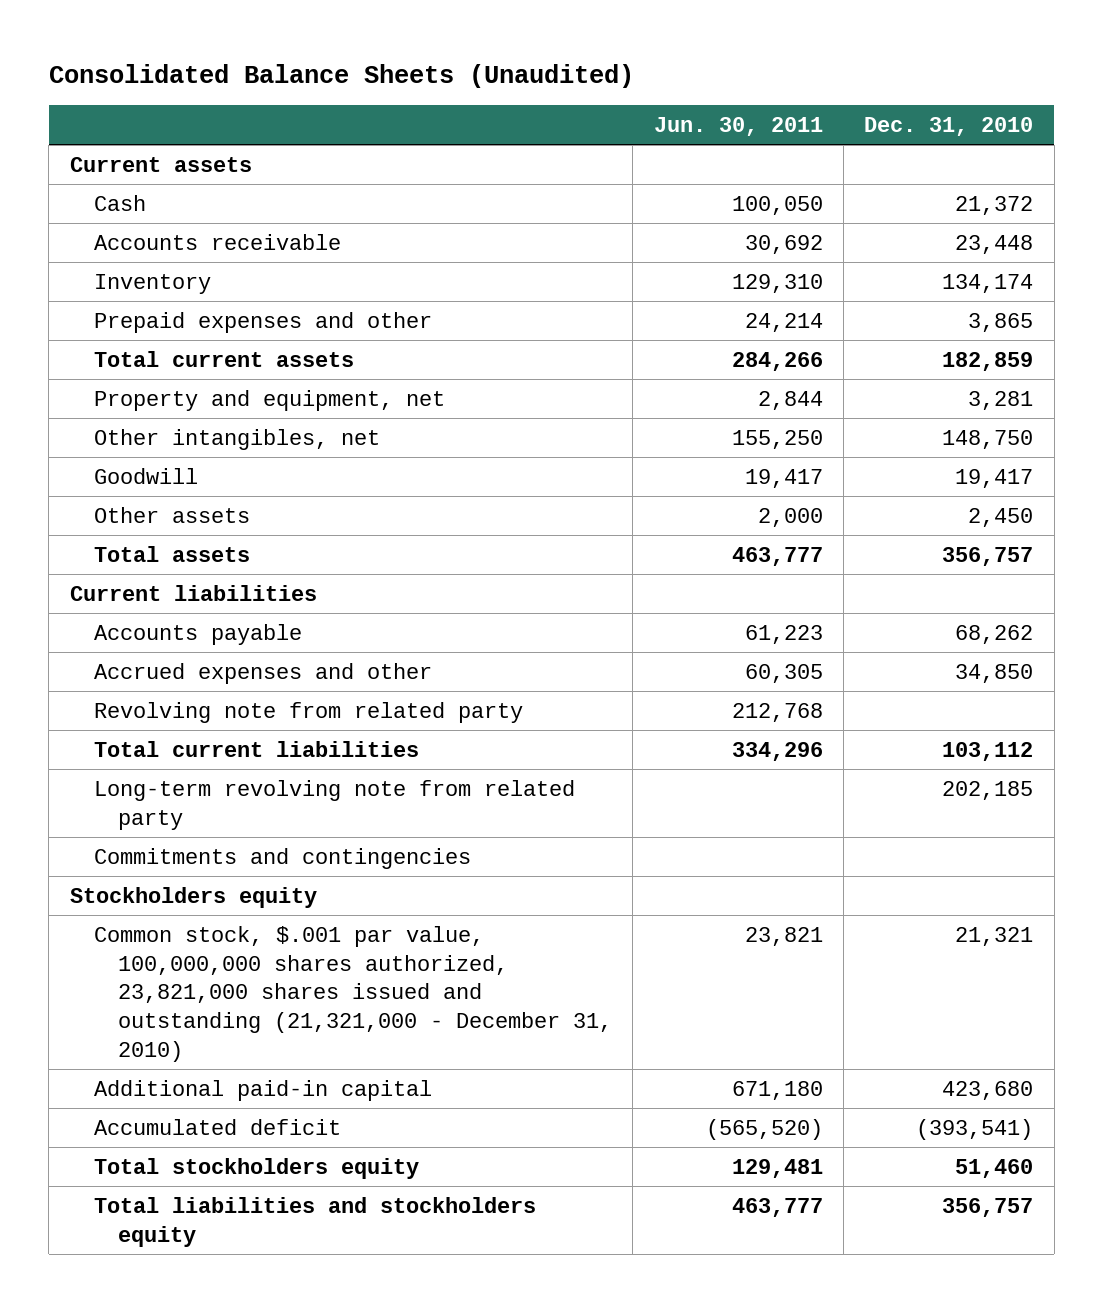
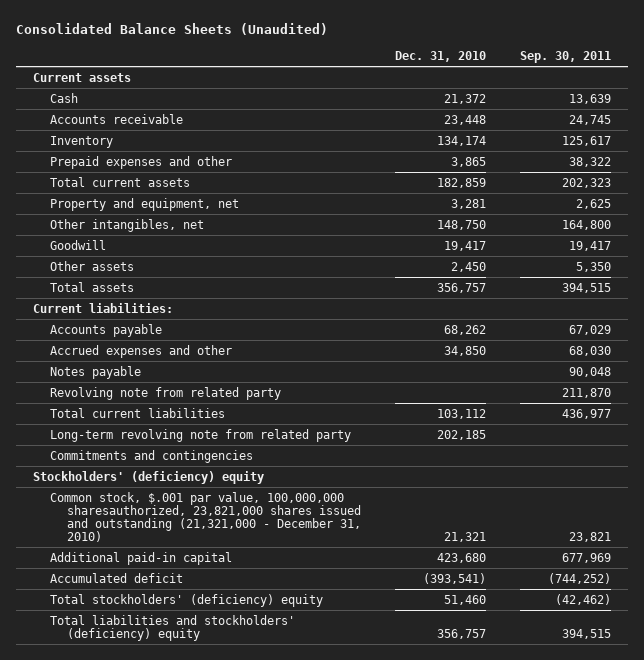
[653,117,823,137] Jun. 30, 2011 -> none
none -> [519,50,611,63] Sep. 30, 2011
[69,584,317,601] Current liabilities -> [33,302,174,313] Current liabilities:
none -> [50,365,142,379] Notes payable
[69,886,317,908] Stockholders equity -> [33,470,265,484] Stockholders' (deficiency) equity
[93,925,613,1062] Common stock, $.001 par value, 100,000,000 shares authorized, 23,821,000 shares issued and outstanding (21,321,000 - December 31, 2010) -> [50,491,362,543] Common stock, $.001 par value, 100,000,000 sharesauthorized, 23,821,000 shares issued and outstanding (21,321,000 - December 31, 2010)
[93,1157,419,1179] Total stockholders equity -> [50,593,324,607] Total stockholders' (deficiency) equity
[93,1196,536,1247] Total liabilities and stockholders equity -> [50,614,296,641] Total liabilities and stockholders' (deficiency) equity

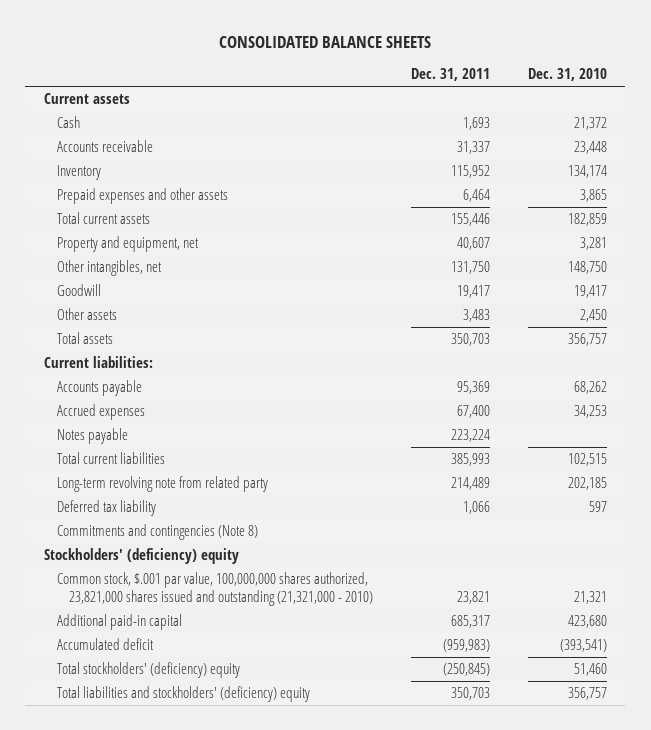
[16,22,329,35] Consolidated Balance Sheets (Unaudited) -> [219,35,432,48] CONSOLIDATED BALANCE SHEETS
[519,50,611,63] Sep. 30, 2011 -> none
none -> [411,68,491,82] Dec. 31, 2011
[50,155,233,169] Prepaid expenses and other -> [56,187,228,204] Prepaid expenses and other assets
[50,344,233,358] Accrued expenses and other -> [56,403,145,420] Accrued expenses
[443,345,486,356] 34,850 -> [573,404,607,418] 34,253
[50,386,282,400] Revolving note from related party -> none
[436,408,486,419] 103,112 -> [567,452,607,466] 102,515
none -> [56,499,156,516] Deferred tax liability
[50,449,254,463] Commitments and contingencies -> [56,523,258,540] Commitments and contingencies (Note 8)
[50,491,362,543] Common stock, $.001 par value, 100,000,000 sharesauthorized, 23,821,000 shares issued and outstanding (21,321,000 - December 31, 2010) -> [56,571,374,606] Common stock, $.001 par value, 100,000,000 shares authorized, 23,821,000 shares issued and outstanding (21,321,000 - 2010)

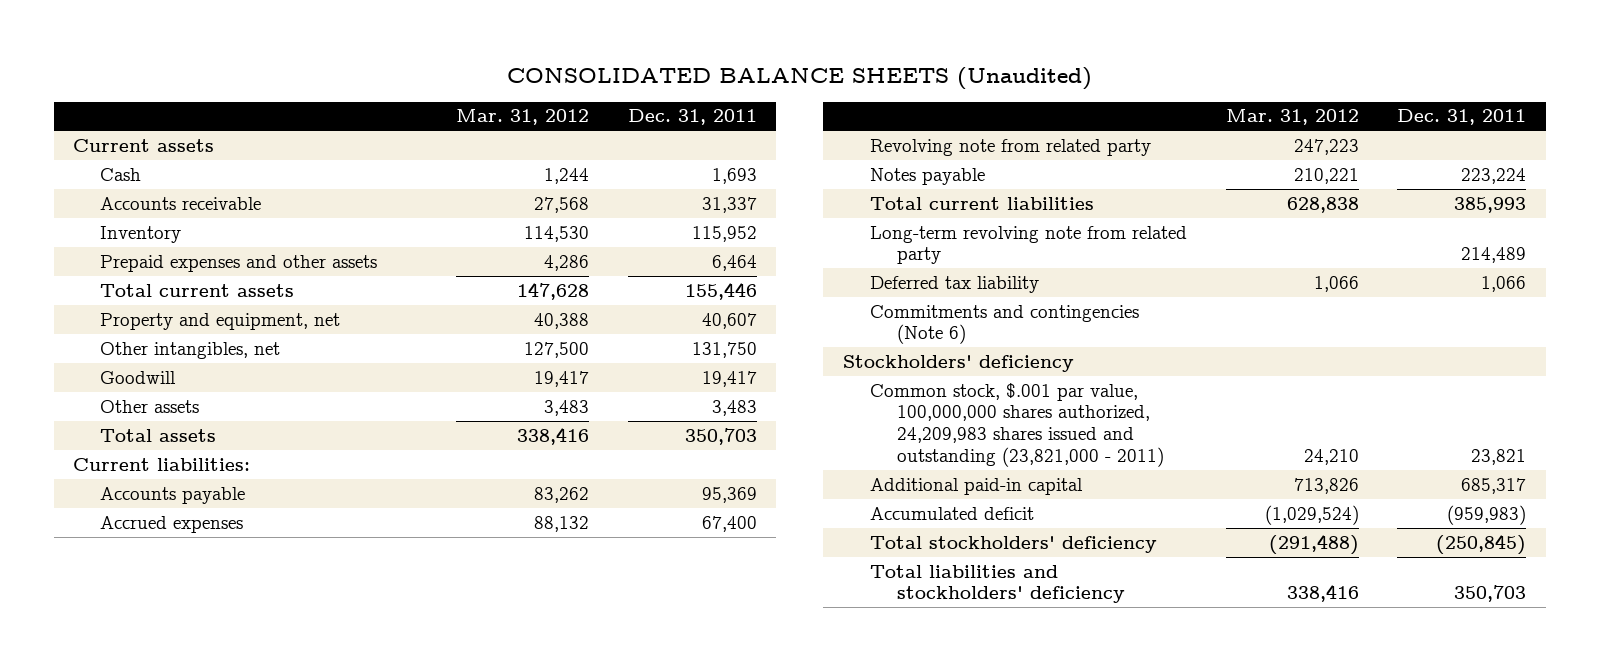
[219,35,432,48] CONSOLIDATED BALANCE SHEETS -> [506,66,1092,90] CONSOLIDATED BALANCE SHEETS (Unaudited)
[527,68,607,82] Dec. 31, 2010 -> none
none -> [456,109,590,126] Mar. 31, 2012
none -> [869,138,1151,156] Revolving note from related party
[56,523,258,540] Commitments and contingencies (Note 8) -> [869,304,1139,345] Commitments and contingencies (Note 6)
[44,547,240,564] Stockholders' (deficiency) equity -> [842,354,1074,372] Stockholders' deficiency
[56,571,374,606] Common stock, $.001 par value, 100,000,000 shares authorized, 23,821,000 shares issued and outstanding (21,321,000 - 2010) -> [869,382,1164,467] Common stock, $.001 par value, 100,000,000 shares authorized, 24,209,983 shares issued and outstanding (23,821,000 - 2011)
[56,661,240,678] Total stockholders' (deficiency) equity -> [869,535,1157,553] Total stockholders' deficiency
[56,685,310,702] Total liabilities and stockholders' (deficiency) equity -> [869,564,1125,604] Total liabilities and stockholders' deficiency

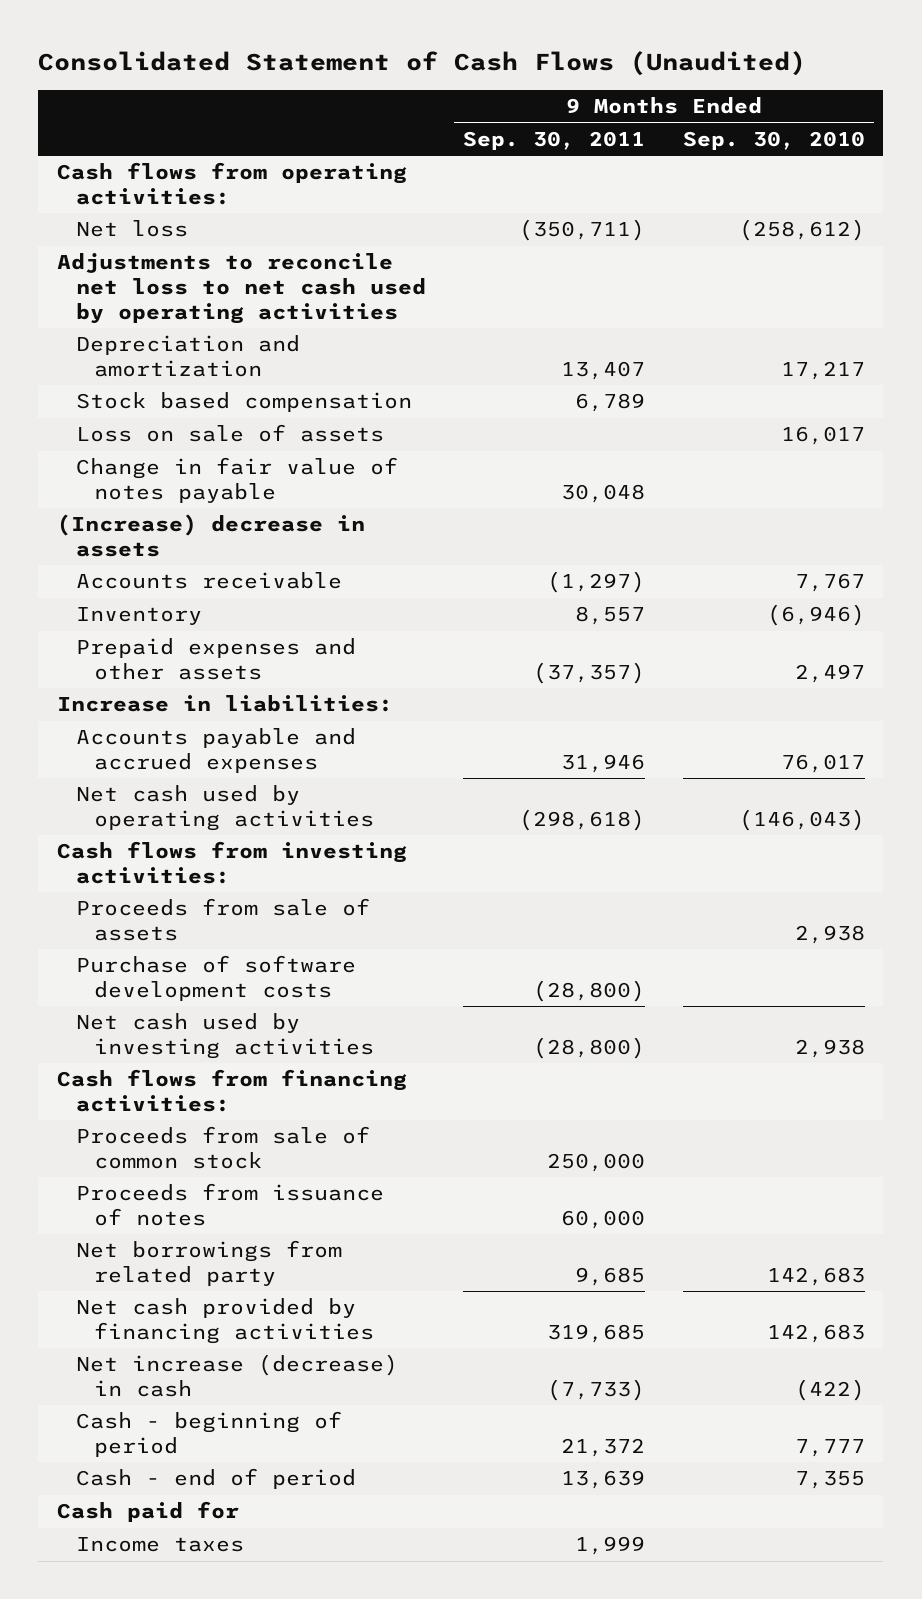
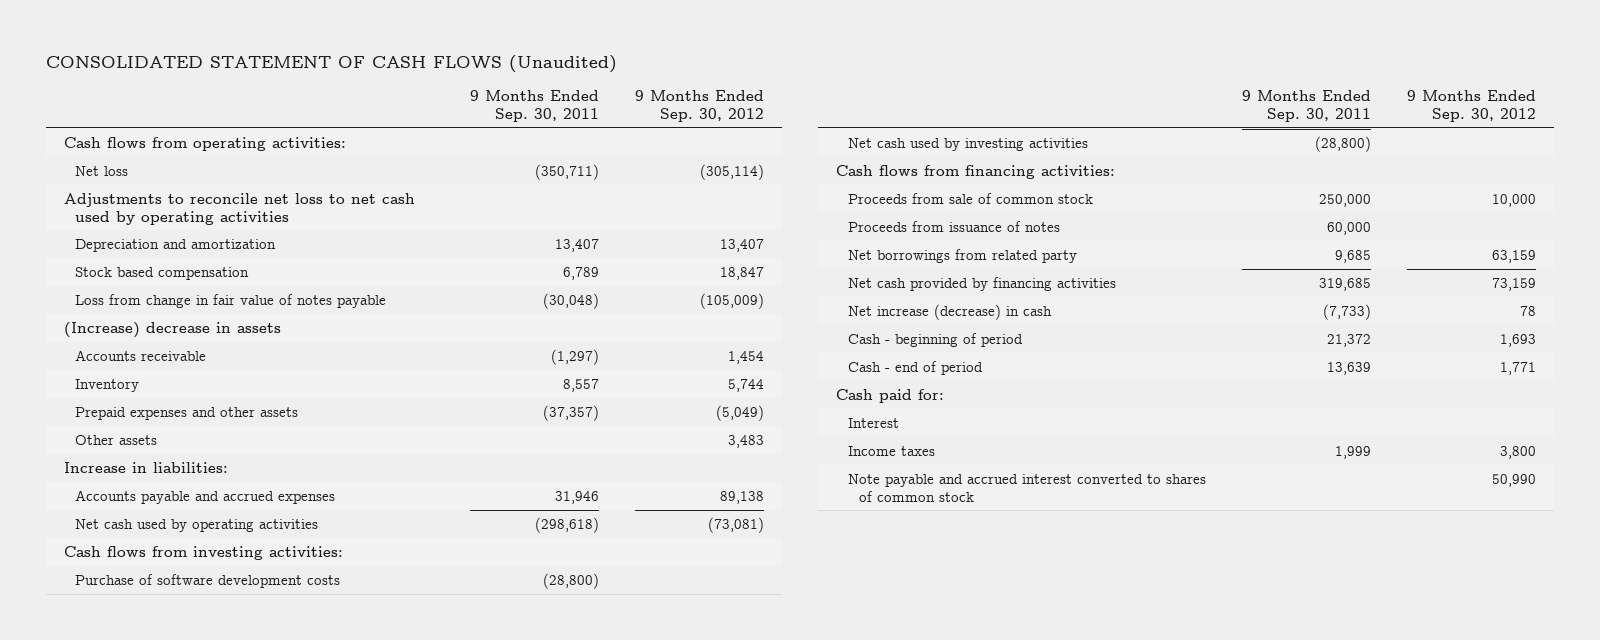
[38,50,807,76] Consolidated Statement of Cash Flows (Unaudited) -> [45,54,617,73] CONSOLIDATED STATEMENT OF CASH FLOWS (Unaudited)
[682,130,865,150] Sep. 30, 2010 -> none
none -> [634,89,764,122] 9 Months Ended Sep. 30, 2012
[75,424,384,443] Loss on sale of assets -> none
[75,457,398,503] Change in fair value of notes payable -> [75,293,387,308] Loss from change in fair value of notes payable
[561,483,646,503] 30,048 -> [542,292,599,309] (30,048)
none -> [75,434,158,445] Other assets
[75,898,370,941] Proceeds from sale of assets -> none
[57,1501,240,1523] Cash paid for -> [835,388,944,403] Cash paid for:
none -> [847,417,899,428] Interest
none -> [847,473,1206,502] Note payable and accrued interest converted to shares of common stock

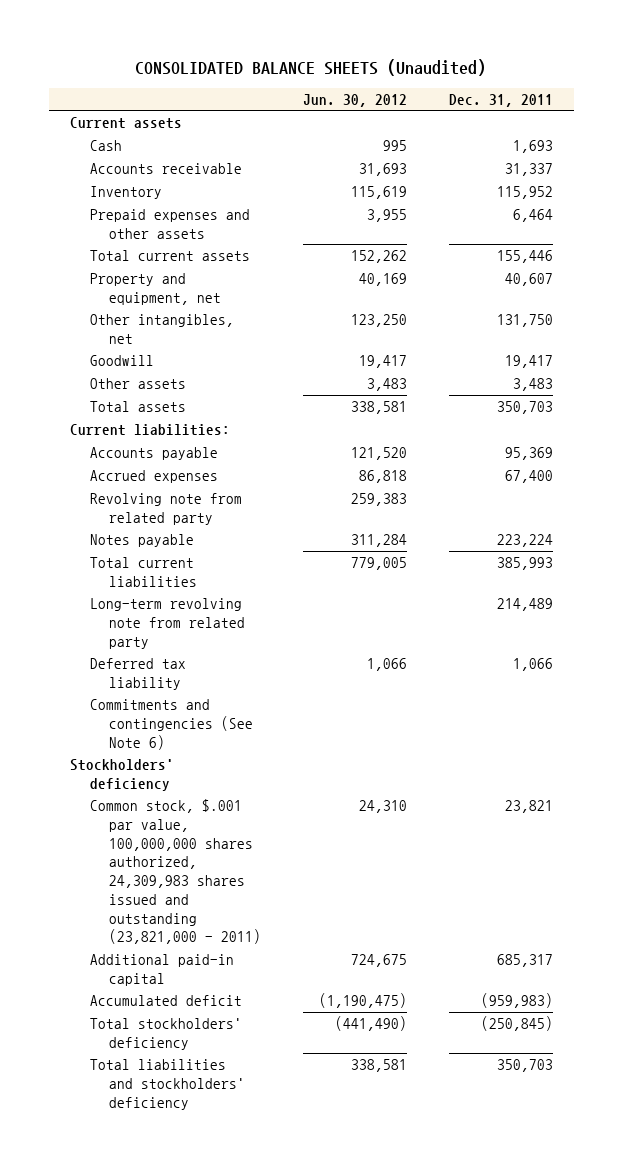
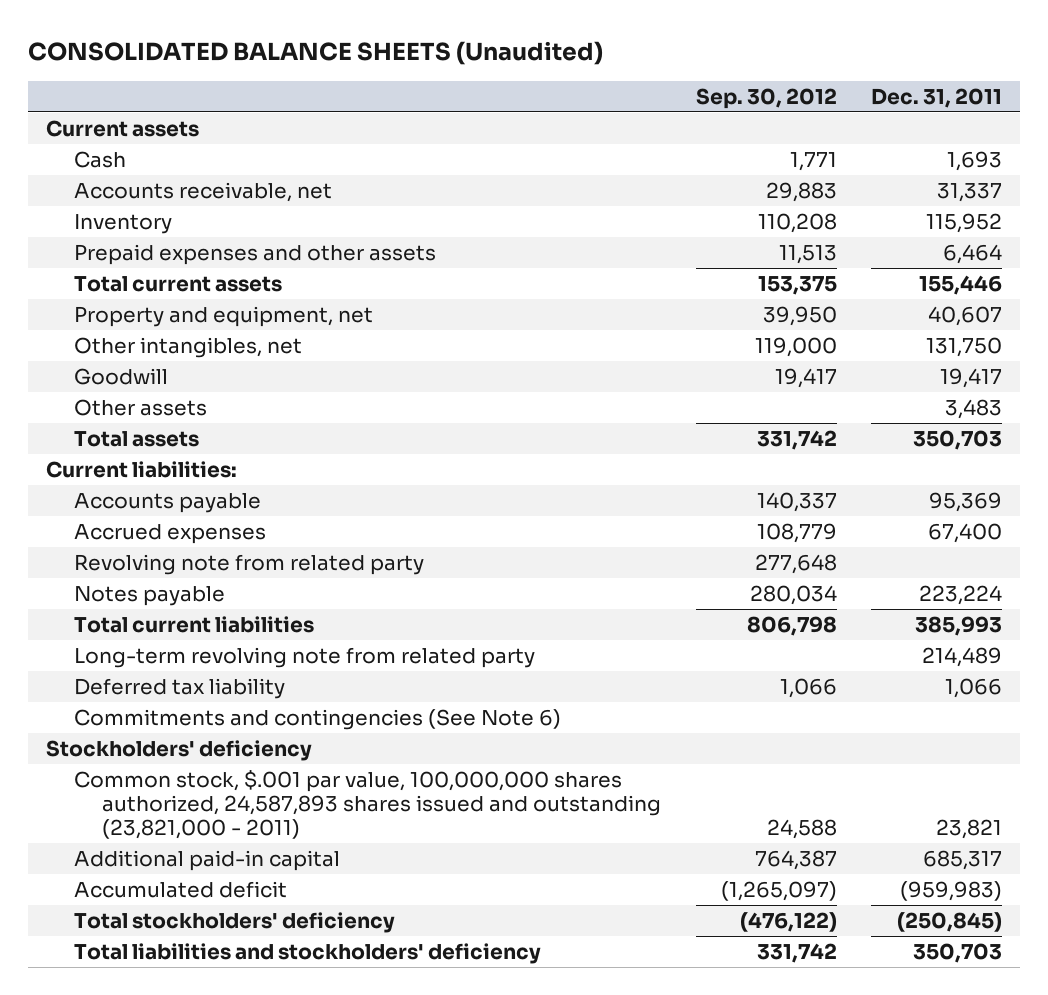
[302,93,407,107] Jun. 30, 2012 -> none
none -> [695,87,837,109] Sep. 30, 2012
[89,163,242,175] Accounts receivable -> [73,181,332,202] Accounts receivable, net
[89,799,261,945] Common stock, $.001 par value, 100,000,000 shares authorized, 24,309,983 shares issued and outstanding (23,821,000 - 2011) -> [73,769,661,839] Common stock, $.001 par value, 100,000,000 shares authorized, 24,587,893 shares issued and outstanding (23,821,000 - 2011)

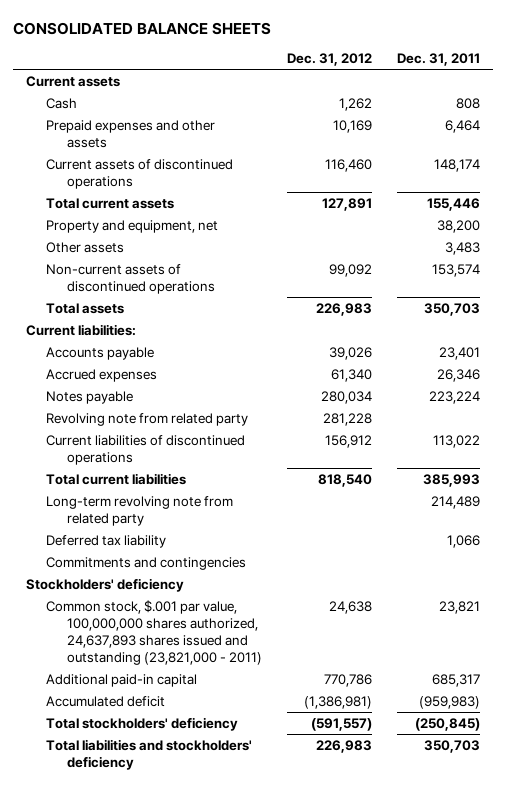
[28,41,604,66] CONSOLIDATED BALANCE SHEETS (Unaudited) -> [13,21,272,35] CONSOLIDATED BALANCE SHEETS
[695,87,837,109] Sep. 30, 2012 -> none
none -> [286,53,372,67] Dec. 31, 2012
[73,181,332,202] Accounts receivable, net -> none
[73,213,172,234] Inventory -> none
[947,150,1003,171] 1,693 -> [456,97,481,109] 808
none -> [46,158,234,189] Current assets of discontinued operations
[73,336,302,358] Other intangibles, net -> none
[73,367,168,385] Goodwill -> none
[928,305,1003,326] 40,607 -> [437,219,481,233] 38,200
none -> [46,263,215,294] Non-current assets of discontinued operations
[929,491,1003,512] 95,369 -> [439,346,481,360] 23,401
[928,522,1003,543] 67,400 -> [437,368,481,382] 26,346
[73,553,424,575] Revolving note from related party -> [46,412,249,426] Revolving note from related party
none -> [46,434,246,465] Current liabilities of discontinued operations
[73,708,561,730] Commitments and contingencies (See Note 6) -> [46,556,247,570] Commitments and contingencies
[73,769,661,839] Common stock, $.001 par value, 100,000,000 shares authorized, 24,587,893 shares issued and outstanding (23,821,000 - 2011) -> [46,599,262,665] Common stock, $.001 par value, 100,000,000 shares authorized, 24,637,893 shares issued and outstanding (23,821,000 - 2011)

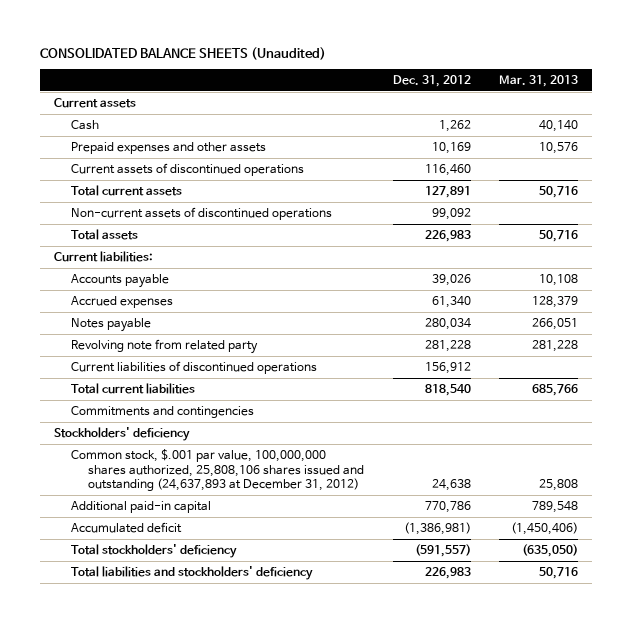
[13,21,272,35] CONSOLIDATED BALANCE SHEETS -> [39,46,326,60] CONSOLIDATED BALANCE SHEETS (Unaudited)
[397,53,481,67] Dec. 31, 2011 -> none
none -> [498,75,578,88] Mar. 31, 2013
[46,219,219,233] Property and equipment, net -> none
[46,241,125,253] Other assets -> none
[46,495,234,526] Long-term revolving note from related party -> none
[46,534,167,548] Deferred tax liability -> none
[46,599,262,665] Common stock, $.001 par value, 100,000,000 shares authorized, 24,637,893 shares issued and outstanding (23,821,000 - 2011) -> [71,448,365,492] Common stock, $.001 par value, 100,000,000 shares authorized, 25,808,106 shares issued and outstanding (24,637,893 at December 31, 2012)

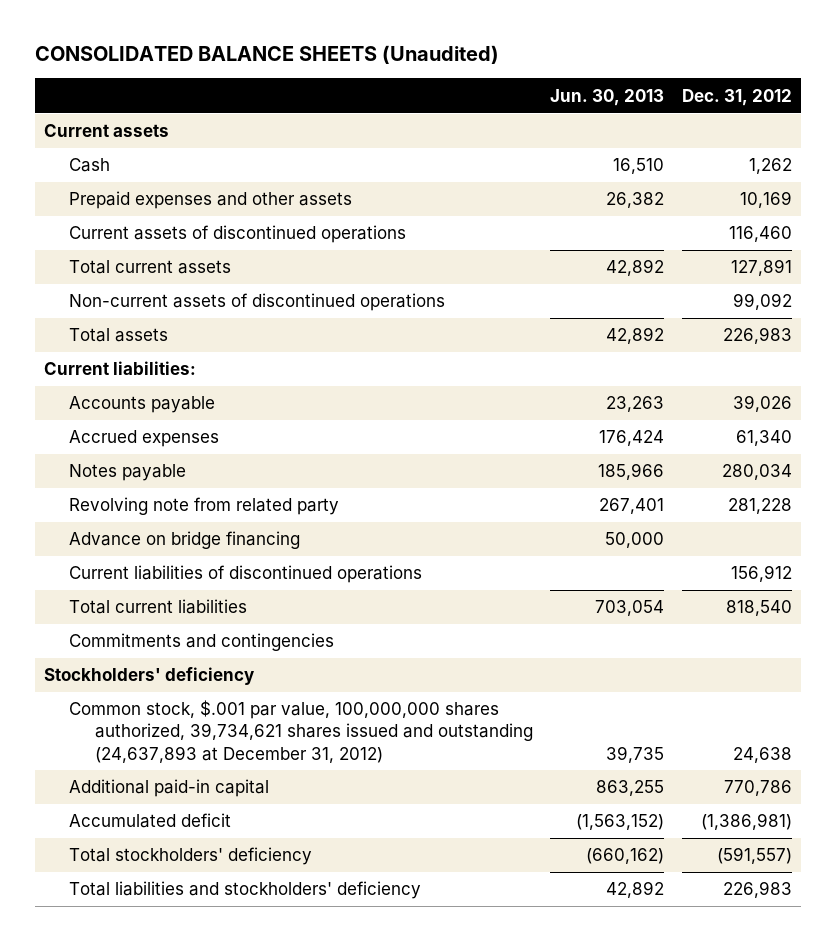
[498,75,578,88] Mar. 31, 2013 -> none
none -> [550,88,665,106] Jun. 30, 2013
none -> [69,531,301,550] Advance on bridge financing
[71,448,365,492] Common stock, $.001 par value, 100,000,000 shares authorized, 25,808,106 shares issued and outstanding (24,637,893 at December 31, 2012) -> [69,700,533,763] Common stock, $.001 par value, 100,000,000 shares authorized, 39,734,621 shares issued and outstanding (24,637,893 at December 31, 2012)

